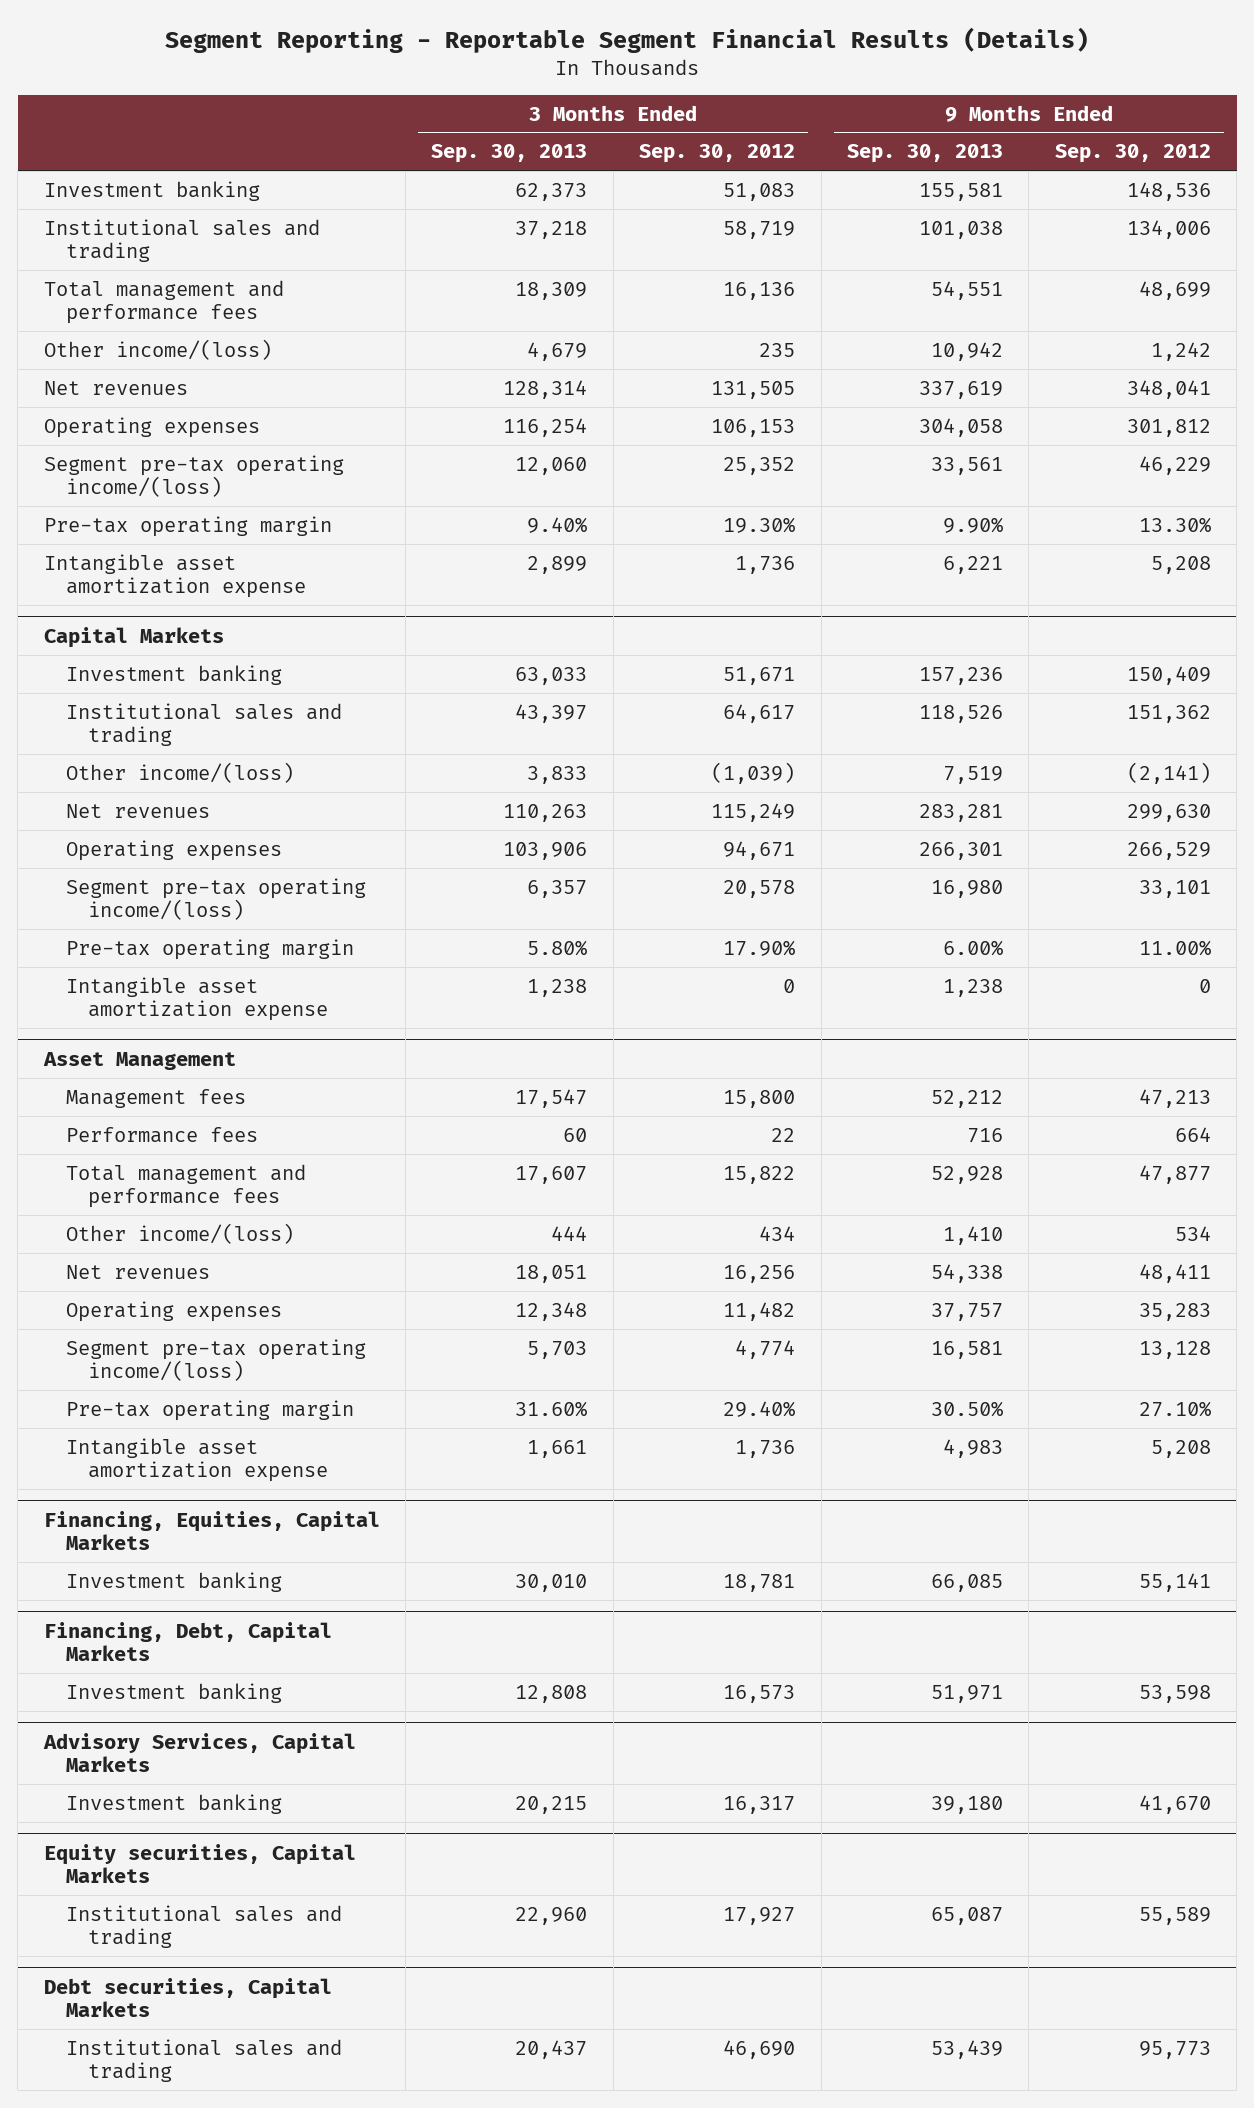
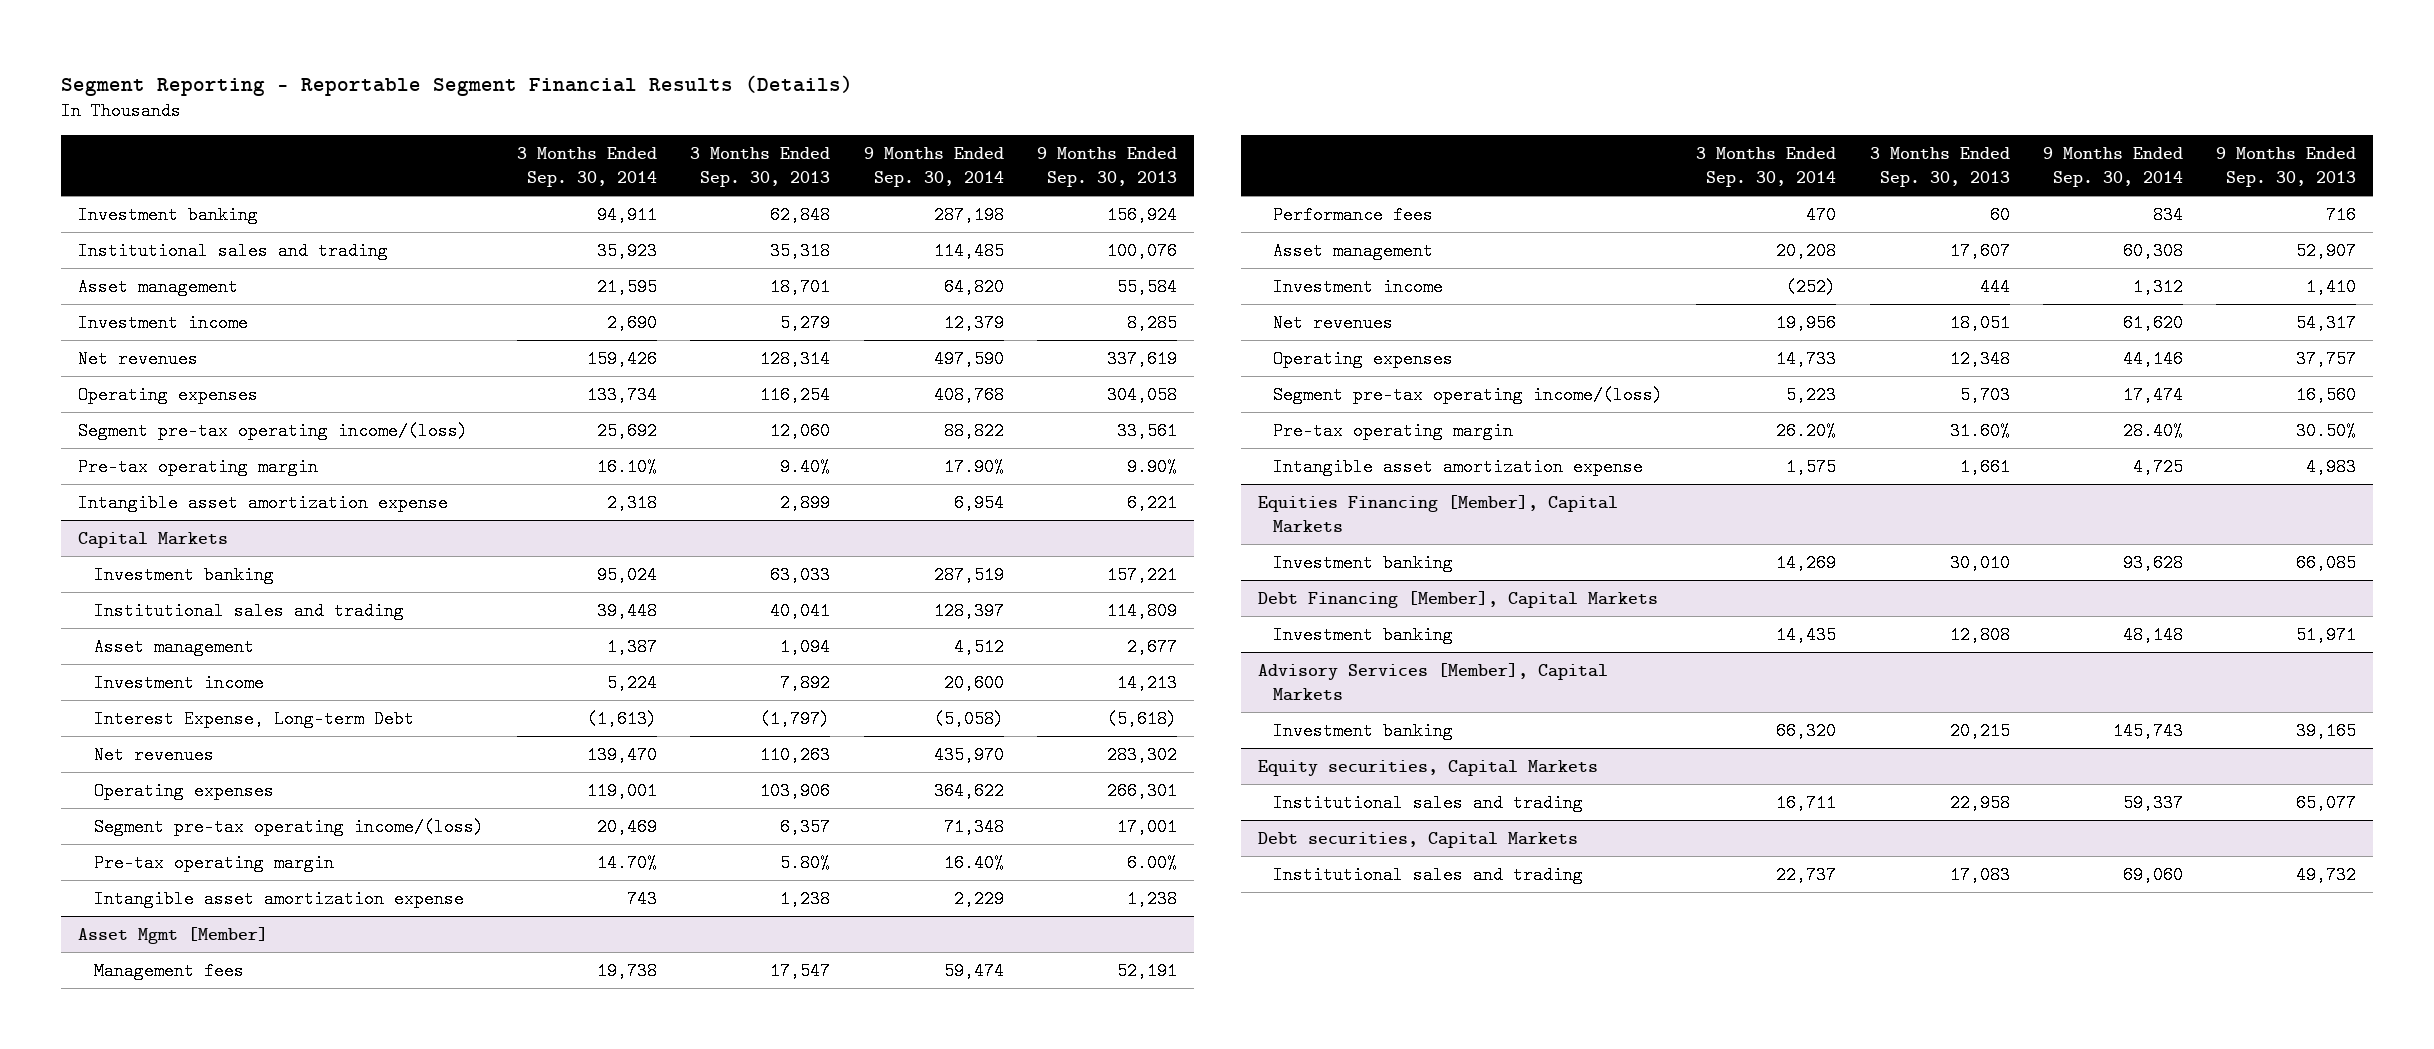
[639,144,796,164] Sep. 30, 2012 -> none
[1054,144,1211,164] Sep. 30, 2012 -> none
none -> [516,147,657,187] 3 Months Ended Sep. 30, 2014
none -> [863,147,1004,187] 9 Months Ended Sep. 30, 2014
[43,279,284,325] Total management and performance fees -> none
[43,338,272,360] Other income/(loss) -> none
[515,182,588,201] 62,373 -> [770,205,831,224] 62,848
[918,182,1003,201] 155,581 -> [1106,205,1177,224] 156,924
[515,220,588,239] 37,218 -> [770,241,831,260] 35,318
[918,220,1003,239] 101,038 -> [1106,241,1177,260] 100,076
none -> [78,277,239,296] Asset management
none -> [78,313,249,332] Investment income
[65,761,294,783] Other income/(loss) -> none
[918,666,1003,685] 157,236 -> [1106,565,1177,584] 157,221
[515,703,588,723] 43,397 -> [770,601,831,620] 40,041
[918,704,1003,723] 118,526 -> [1106,601,1177,620] 114,809
none -> [93,637,254,656] Asset management
none -> [93,673,264,692] Investment income
none -> [93,709,414,728] Interest Expense, Long-term Debt
[918,803,1003,822] 283,281 -> [1106,745,1177,764] 283,302
[930,879,1003,898] 16,980 -> [1116,817,1177,836] 17,001
[42,1051,236,1070] Asset Management -> none
none -> [78,926,269,944] Asset Mgmt [Member]
[930,1089,1003,1108] 52,212 -> [1116,961,1177,980] 52,191
[65,1163,306,1209] Total management and performance fees -> none
none -> [1273,241,1434,260] Asset management
[65,1222,294,1244] Other income/(loss) -> [1273,277,1444,296] Investment income
[930,1263,1003,1283] 54,338 -> [2296,313,2357,332] 54,317
[930,1340,1003,1359] 16,581 -> [2296,385,2357,404] 16,560
[43,1510,380,1551] Financing, Equities, Capital Markets -> [1257,494,1618,533] Equities Financing [Member], Capital Markets
[43,1621,332,1662] Financing, Debt, Capital Markets -> [1257,590,1658,608] Debt Financing [Member], Capital Markets
[42,1732,356,1773] Advisory Services, Capital Markets -> [1257,662,1608,701] Advisory Services [Member], Capital Markets
[930,1795,1003,1814] 39,180 -> [2296,721,2357,740] 39,165
[515,1906,588,1925] 22,960 -> [1949,793,2010,812] 22,958
[930,1906,1003,1925] 65,087 -> [2296,793,2357,812] 65,077
[515,2039,588,2059] 20,437 -> [1949,865,2010,884] 17,083
[930,2039,1003,2059] 53,439 -> [2296,865,2357,884] 49,732

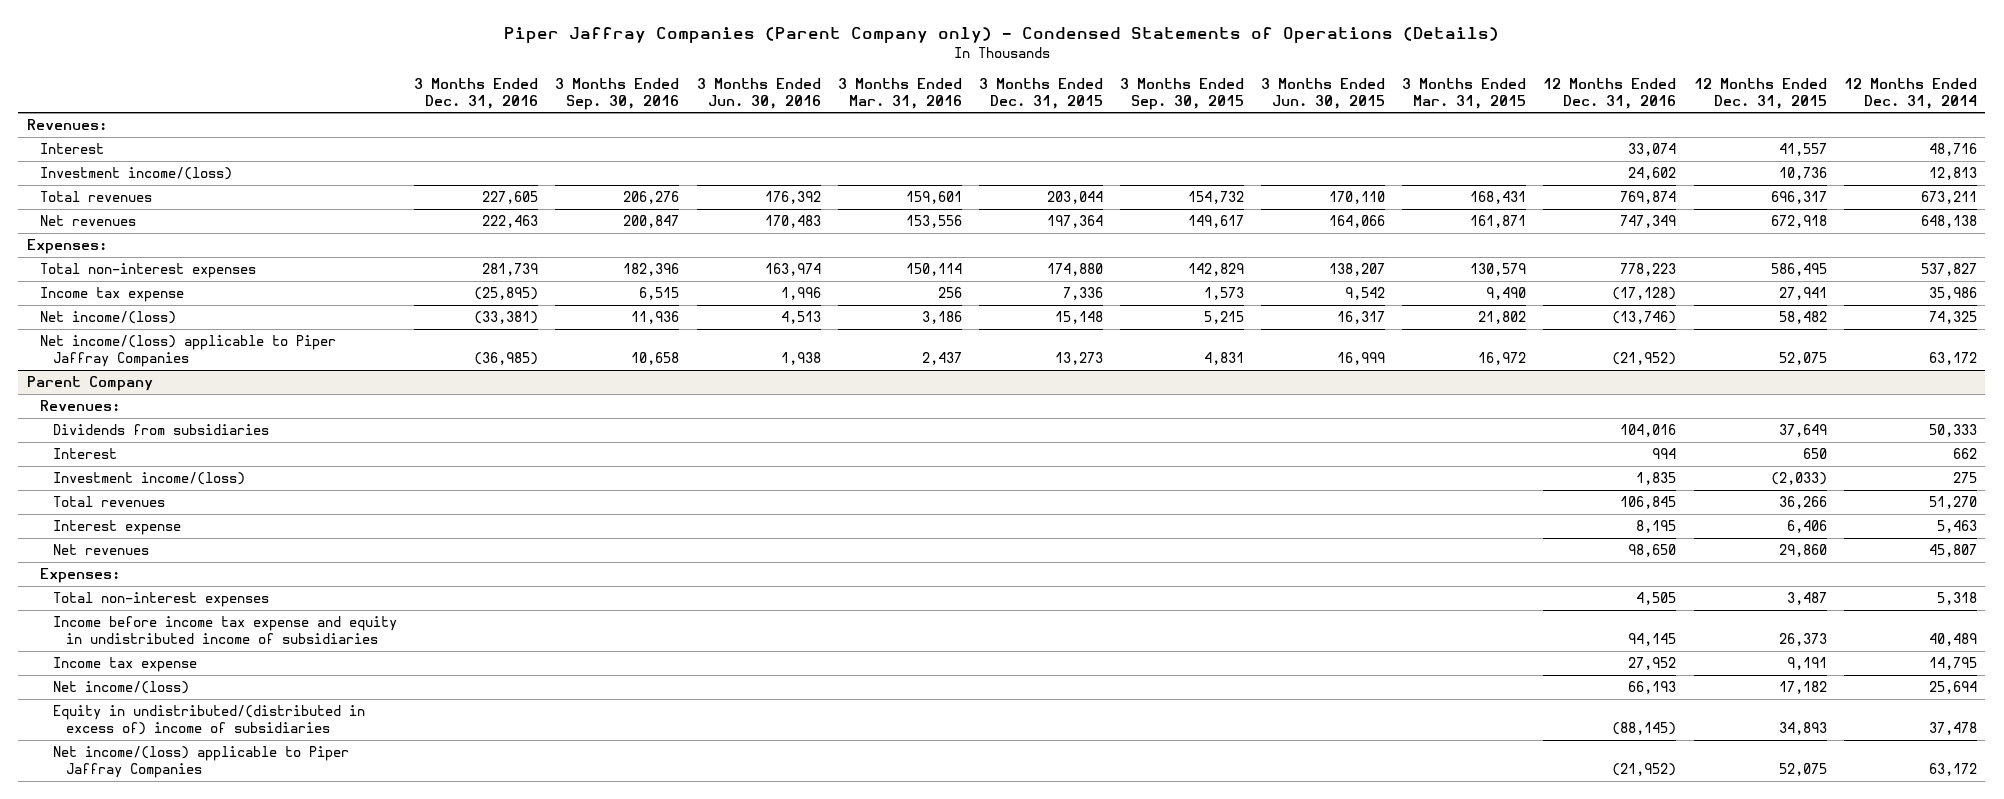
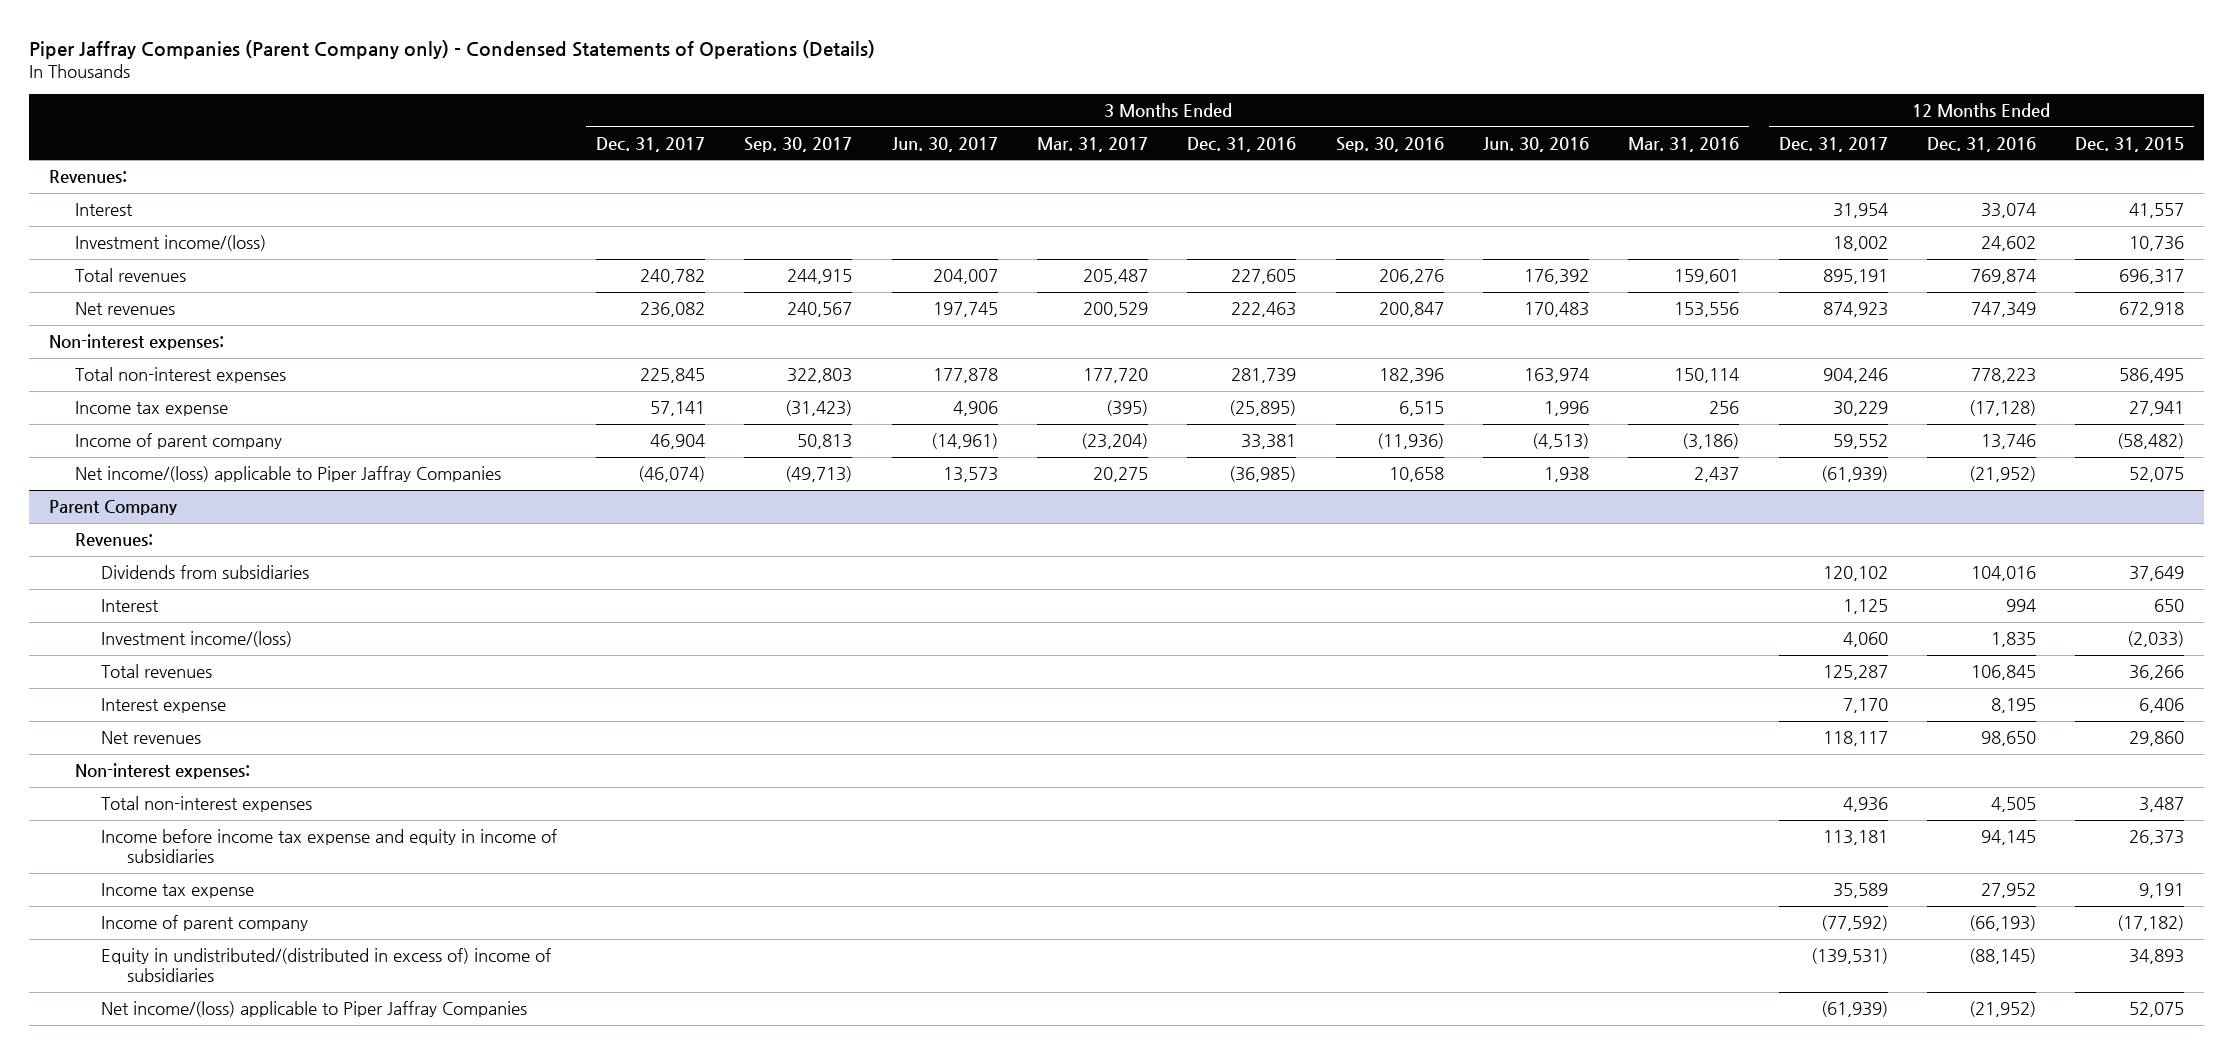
[978,77,1103,109] 3 Months Ended Dec. 31, 2015 -> none
[1120,77,1245,110] 3 Months Ended Sep. 30, 2015 -> none
[1261,77,1386,109] 3 Months Ended Jun. 30, 2015 -> none
[1402,77,1527,109] 3 Months Ended Mar. 31, 2015 -> none
[1843,77,1977,109] 12 Months Ended Dec. 31, 2014 -> none
none -> [595,136,705,152] Dec. 31, 2017
none -> [744,136,853,152] Sep. 30, 2017
none -> [891,136,998,152] Jun. 30, 2017
none -> [1036,136,1148,152] Mar. 31, 2017
none -> [1778,136,1888,152] Dec. 31, 2017
[26,239,107,255] Expenses: -> [48,334,224,351] Non-interest expenses:
[40,311,177,325] Net income/(loss) -> none
none -> [74,433,282,450] Income of parent company
[40,568,121,584] Expenses: -> [74,763,250,780] Non-interest expenses:
[53,616,398,645] Income before income tax expense and equity in undistributed income of subsidiaries -> [100,829,557,864] Income before income tax expense and equity in income of subsidiaries
[53,681,190,695] Net income/(loss) -> none
none -> [100,915,308,932] Income of parent company

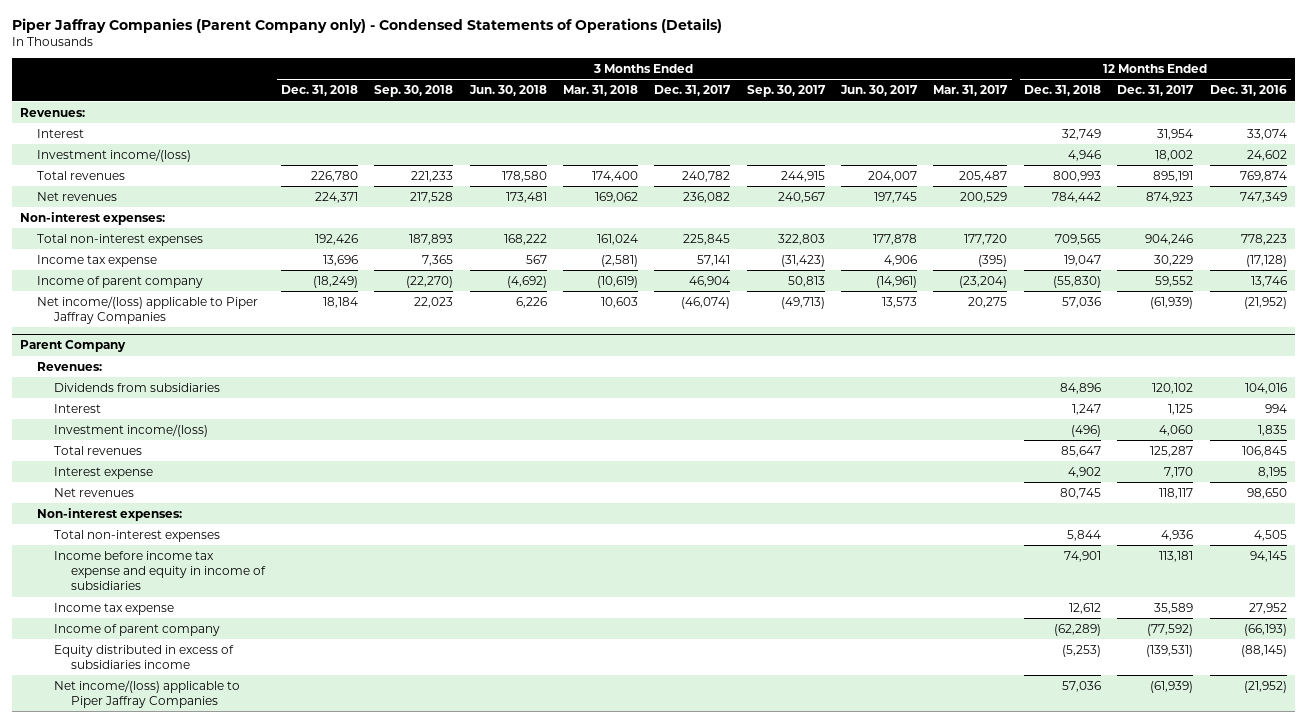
[1187,136,1297,152] Dec. 31, 2016 -> none
[1335,136,1444,152] Sep. 30, 2016 -> none
[1482,136,1589,152] Jun. 30, 2016 -> none
[1628,136,1740,152] Mar. 31, 2016 -> none
[2075,136,2185,152] Dec. 31, 2015 -> none
none -> [281,85,359,97] Dec. 31, 2018
none -> [374,85,454,98] Sep. 30, 2018
none -> [468,85,547,97] Jun. 30, 2018
none -> [563,85,639,97] Mar. 31, 2018
none -> [1023,85,1101,97] Dec. 31, 2018
[100,948,551,983] Equity in undistributed/(distributed in excess of) income of subsidiaries -> [53,644,234,669] Equity distributed in excess of subsidiaries income

